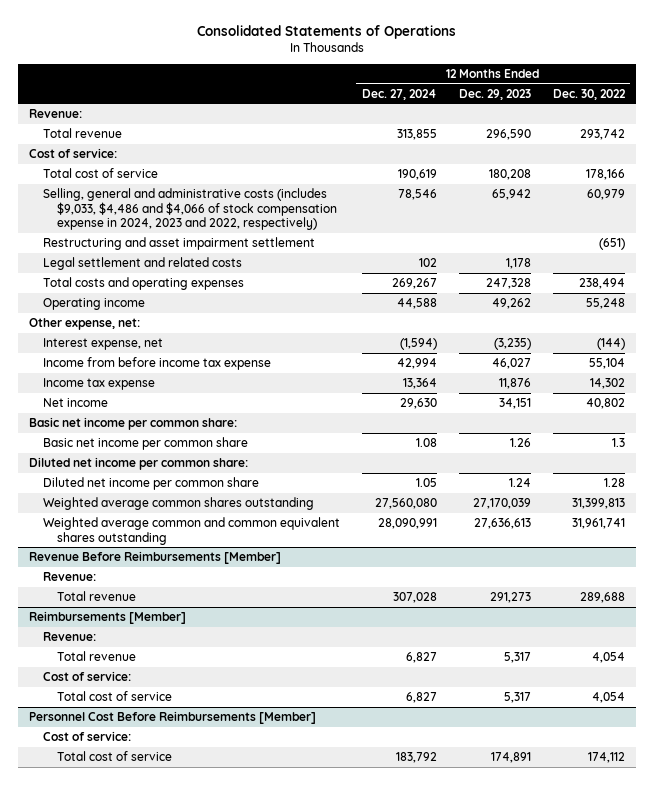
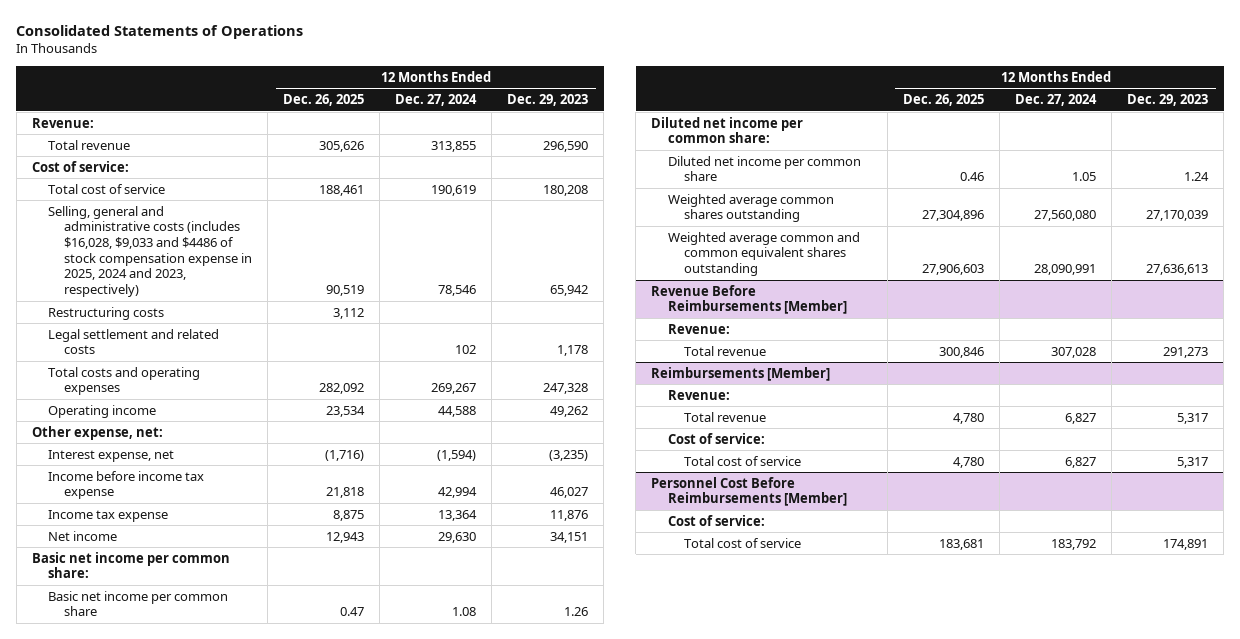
[552,88,626,100] Dec. 30, 2022 -> none
none -> [283,94,365,107] Dec. 26, 2025
[42,236,315,250] Restructuring and asset impairment settlement -> none
[42,187,337,231] Selling, general and administrative costs (includes $9,033, $4,486 and $4,066 of stock compensation expense in 2024, 2023 and 2022, respectively) -> [48,205,253,298] Selling, general and administrative costs (includes $16,028, $9,033 and $4486 of stock compensation expense in 2025, 2024 and 2023, respectively)
none -> [48,306,165,320] Restructuring costs
[42,356,271,370] Income from before income tax expense -> [48,470,205,500] Income before income tax expense

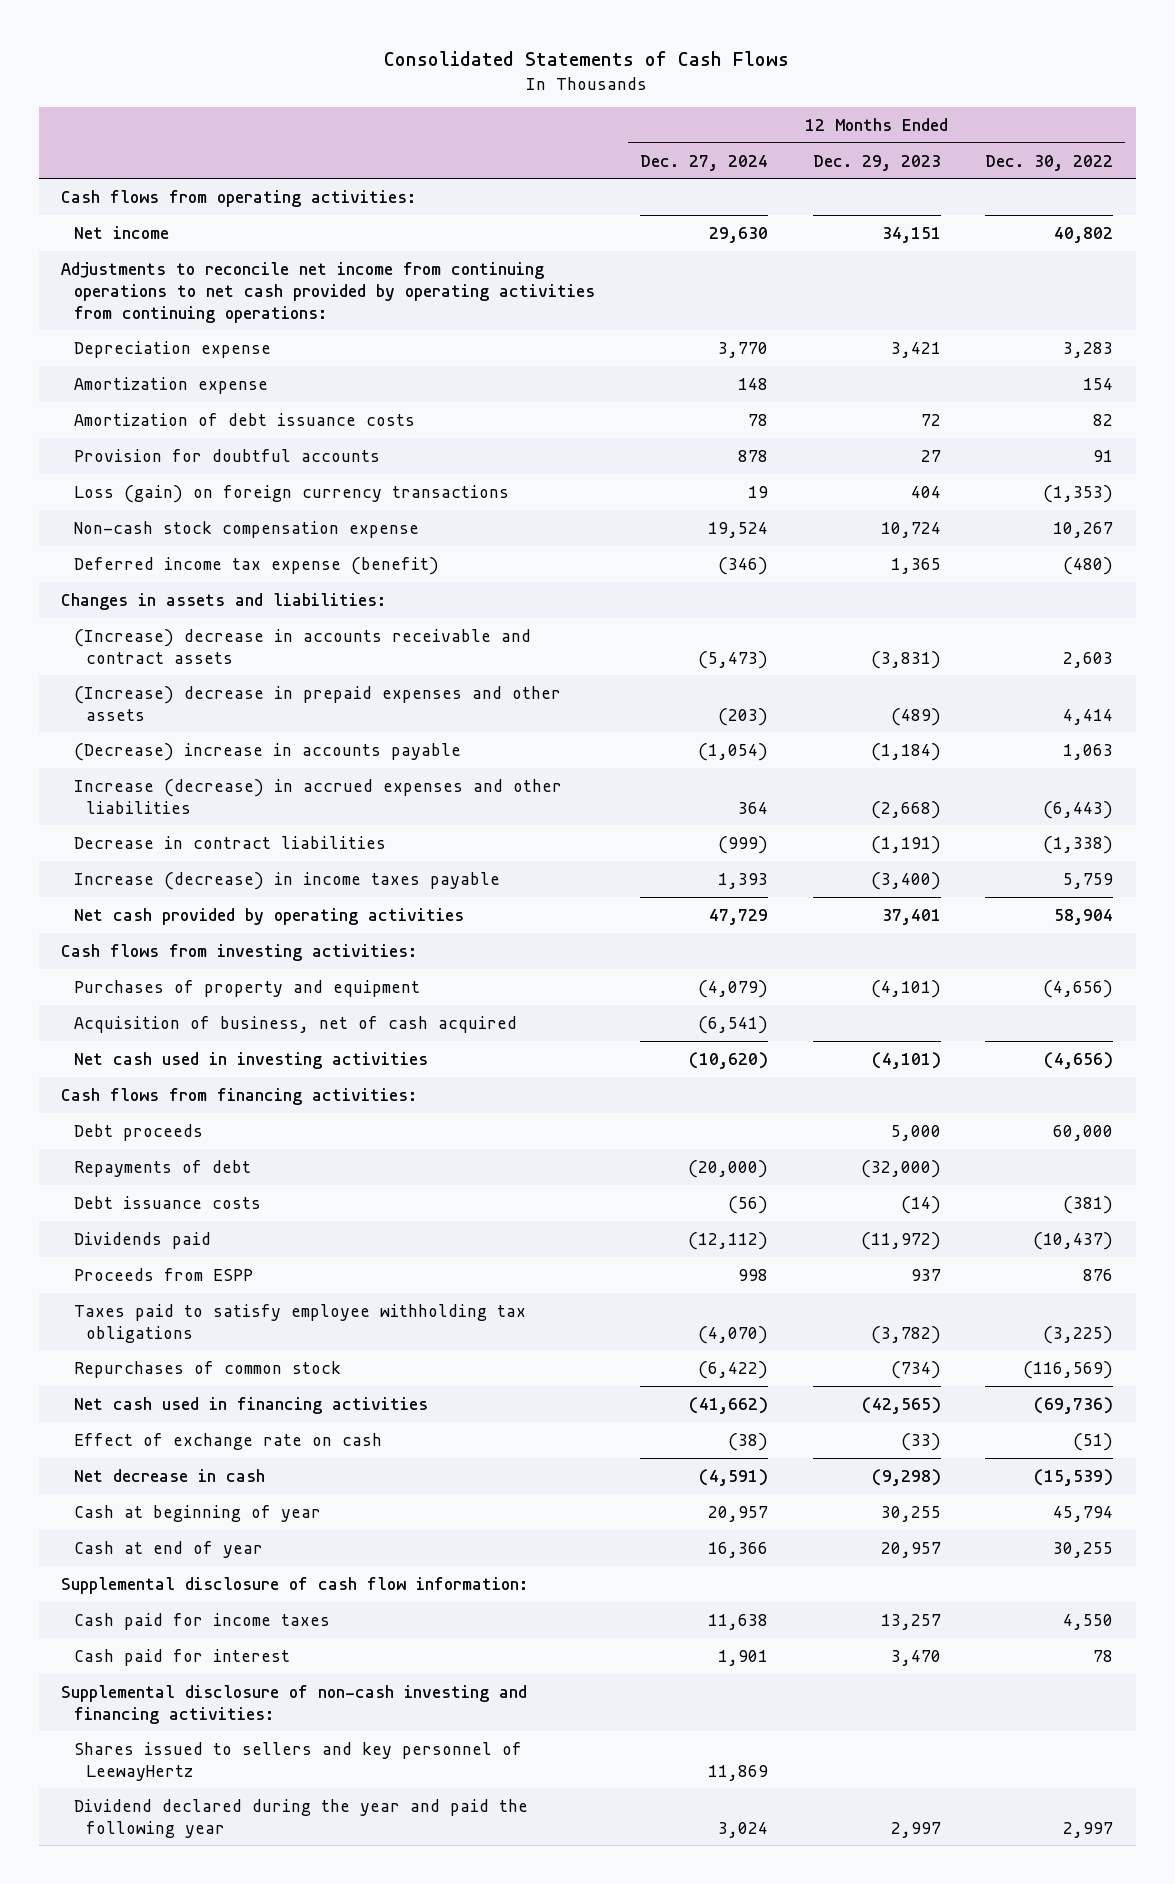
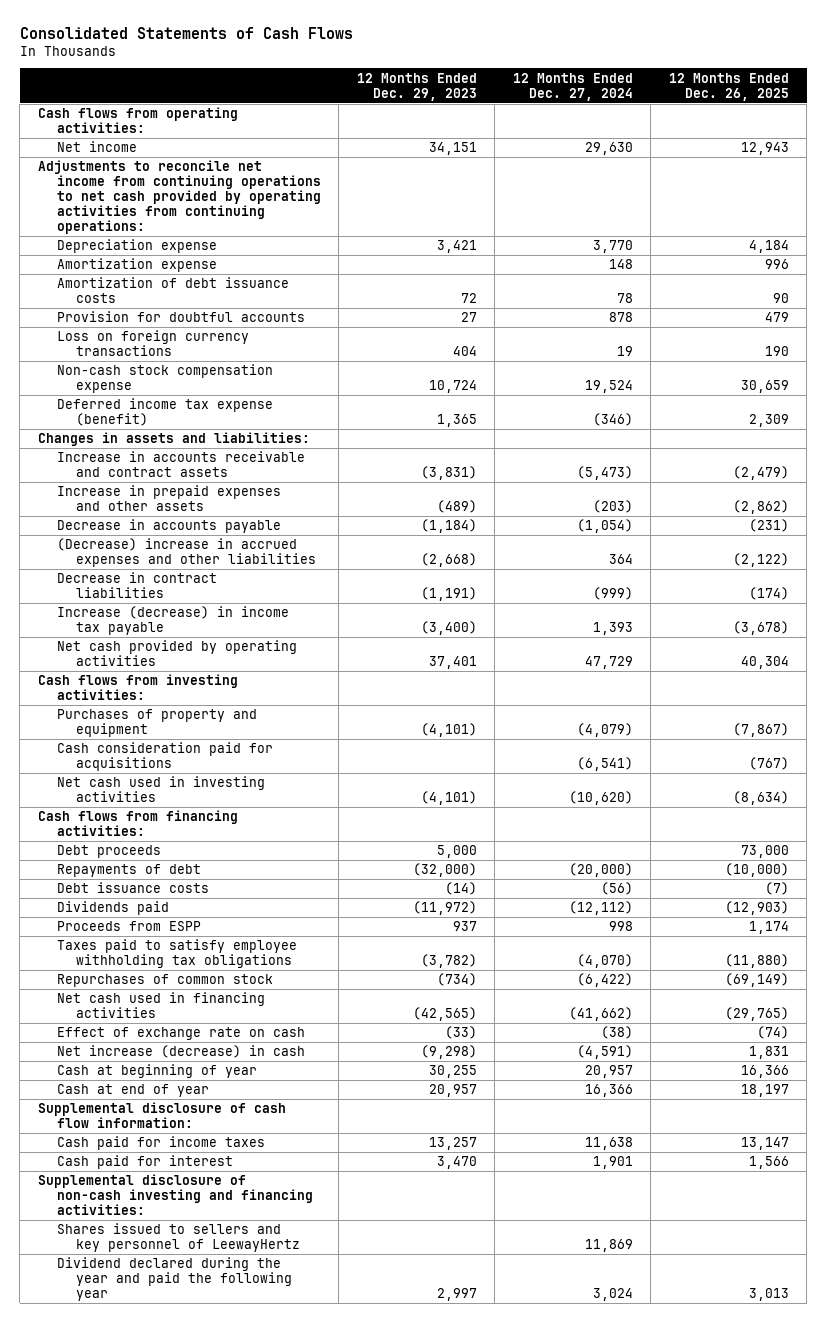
[985,154,1114,171] Dec. 30, 2022 -> none
none -> [668,72,789,101] 12 Months Ended Dec. 26, 2025
[73,484,509,503] Loss (gain) on foreign currency transactions -> [56,330,249,357] Loss on foreign currency transactions
[73,628,531,664] (Increase) decrease in accounts receivable and contract assets -> [56,451,305,478] Increase in accounts receivable and contract assets
[73,685,561,721] (Increase) decrease in prepaid expenses and other assets -> [56,485,281,512] Increase in prepaid expenses and other assets
[73,742,461,761] (Decrease) increase in accounts payable -> [56,519,281,534] Decrease in accounts payable
[73,778,562,814] Increase (decrease) in accrued expenses and other liabilities -> [56,538,316,568] (Decrease) increase in accrued expenses and other liabilities
[73,871,500,890] Increase (decrease) in income taxes payable -> [56,606,289,636] Increase (decrease) in income tax payable
[73,1015,517,1033] Acquisition of business, net of cash acquired -> [56,742,273,772] Cash consideration paid for acquisitions
[73,1468,265,1482] Net decrease in cash -> [56,1045,305,1059] Net increase (decrease) in cash

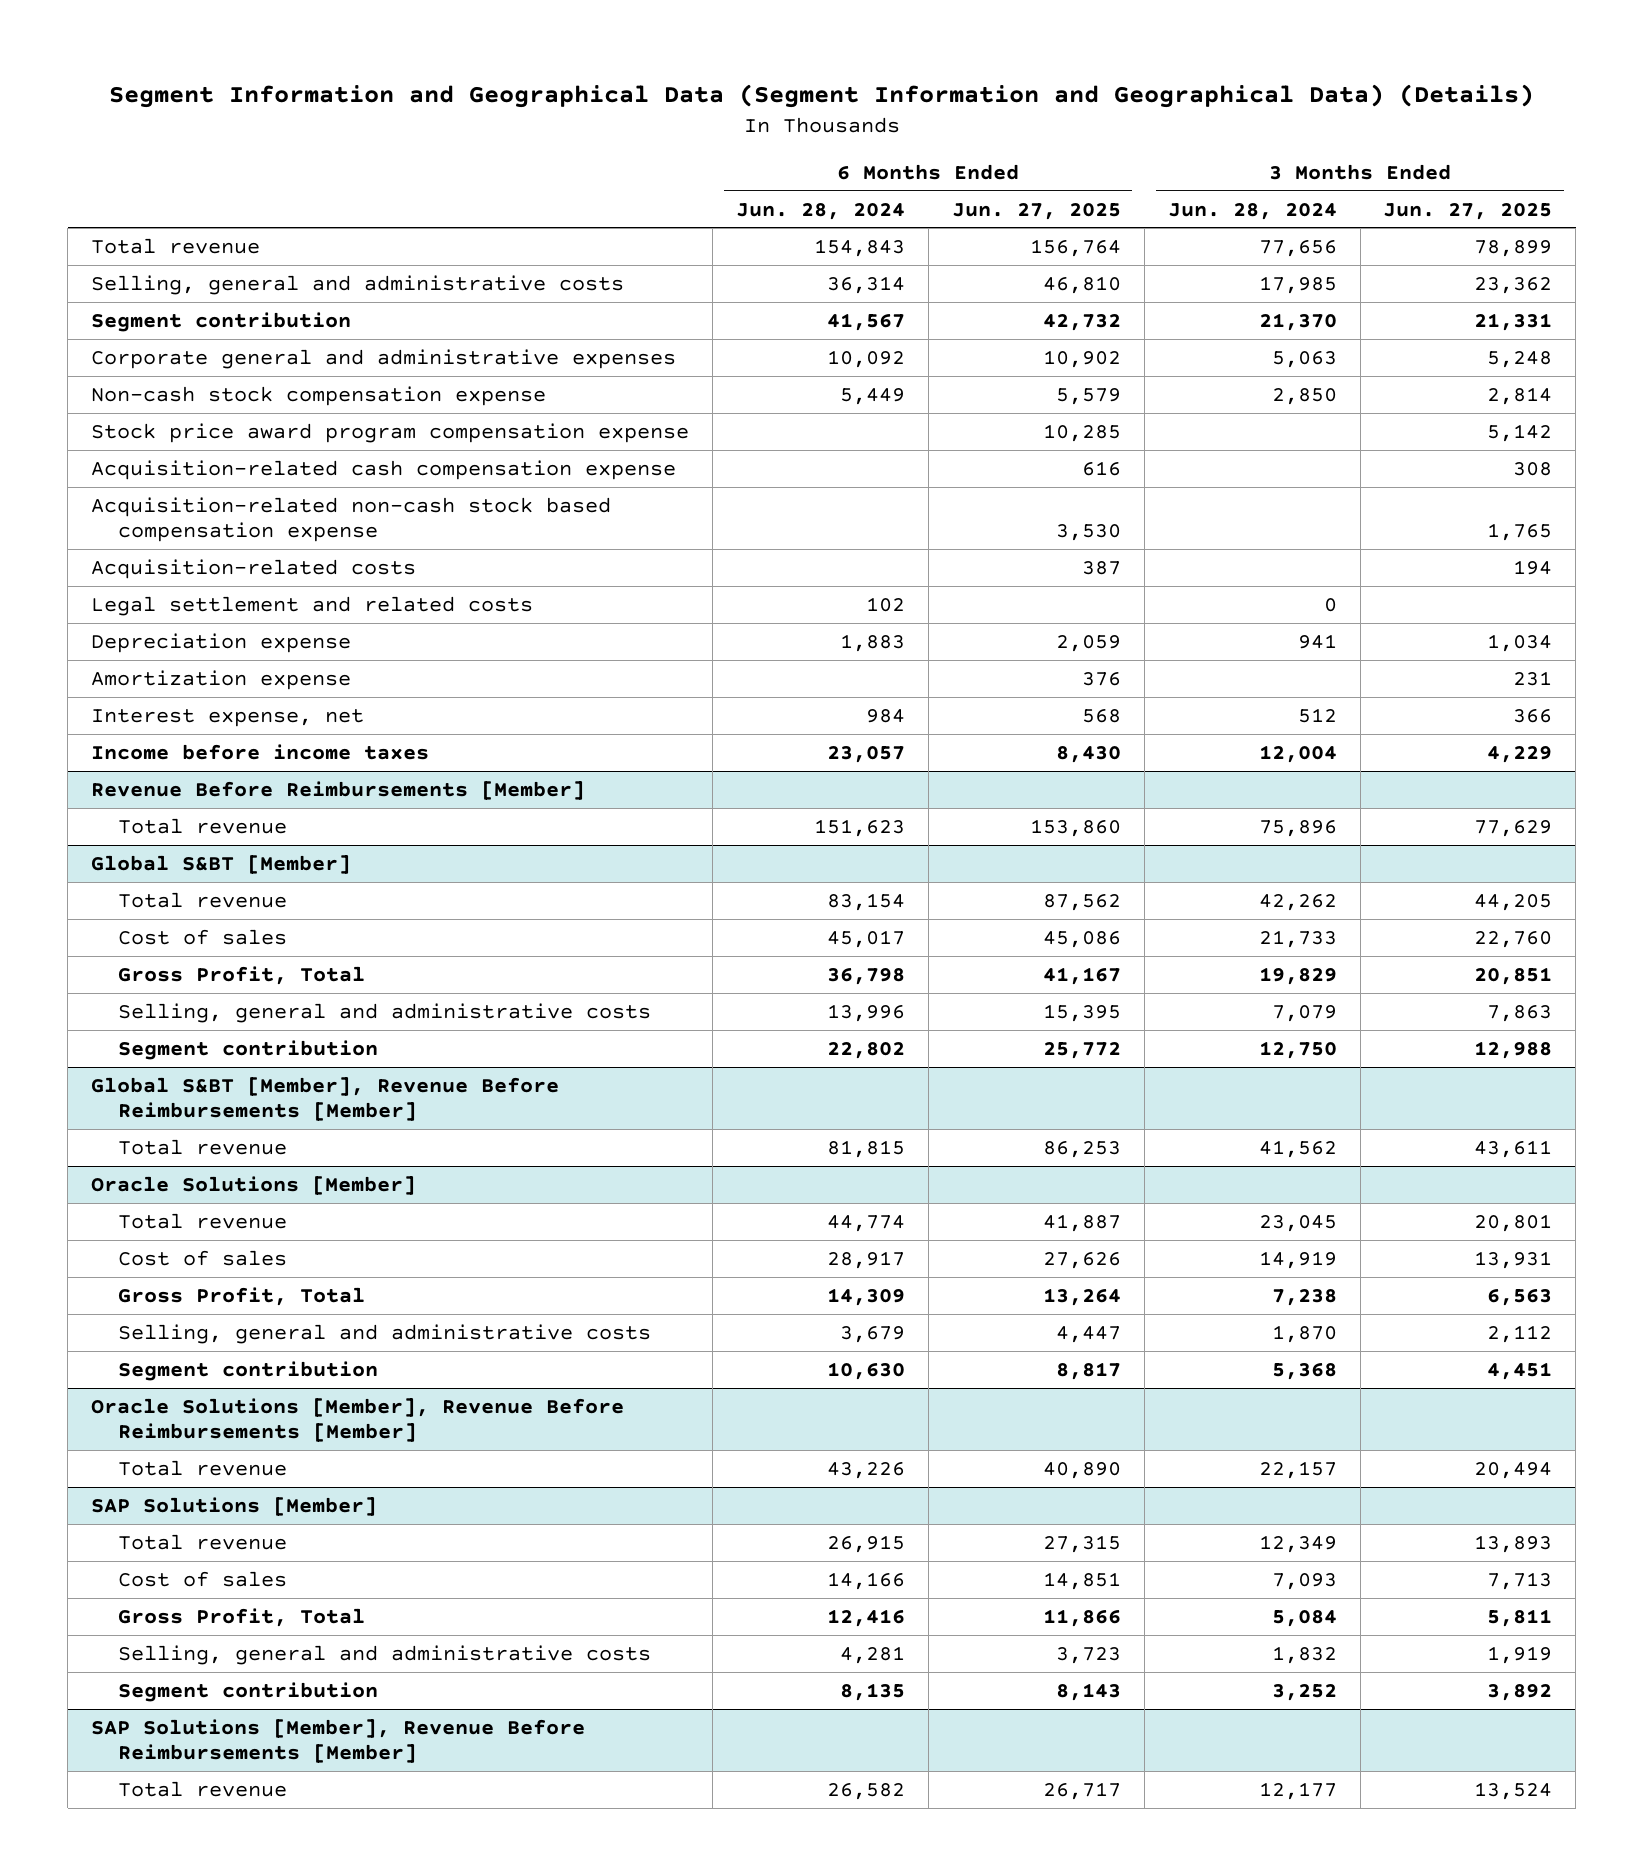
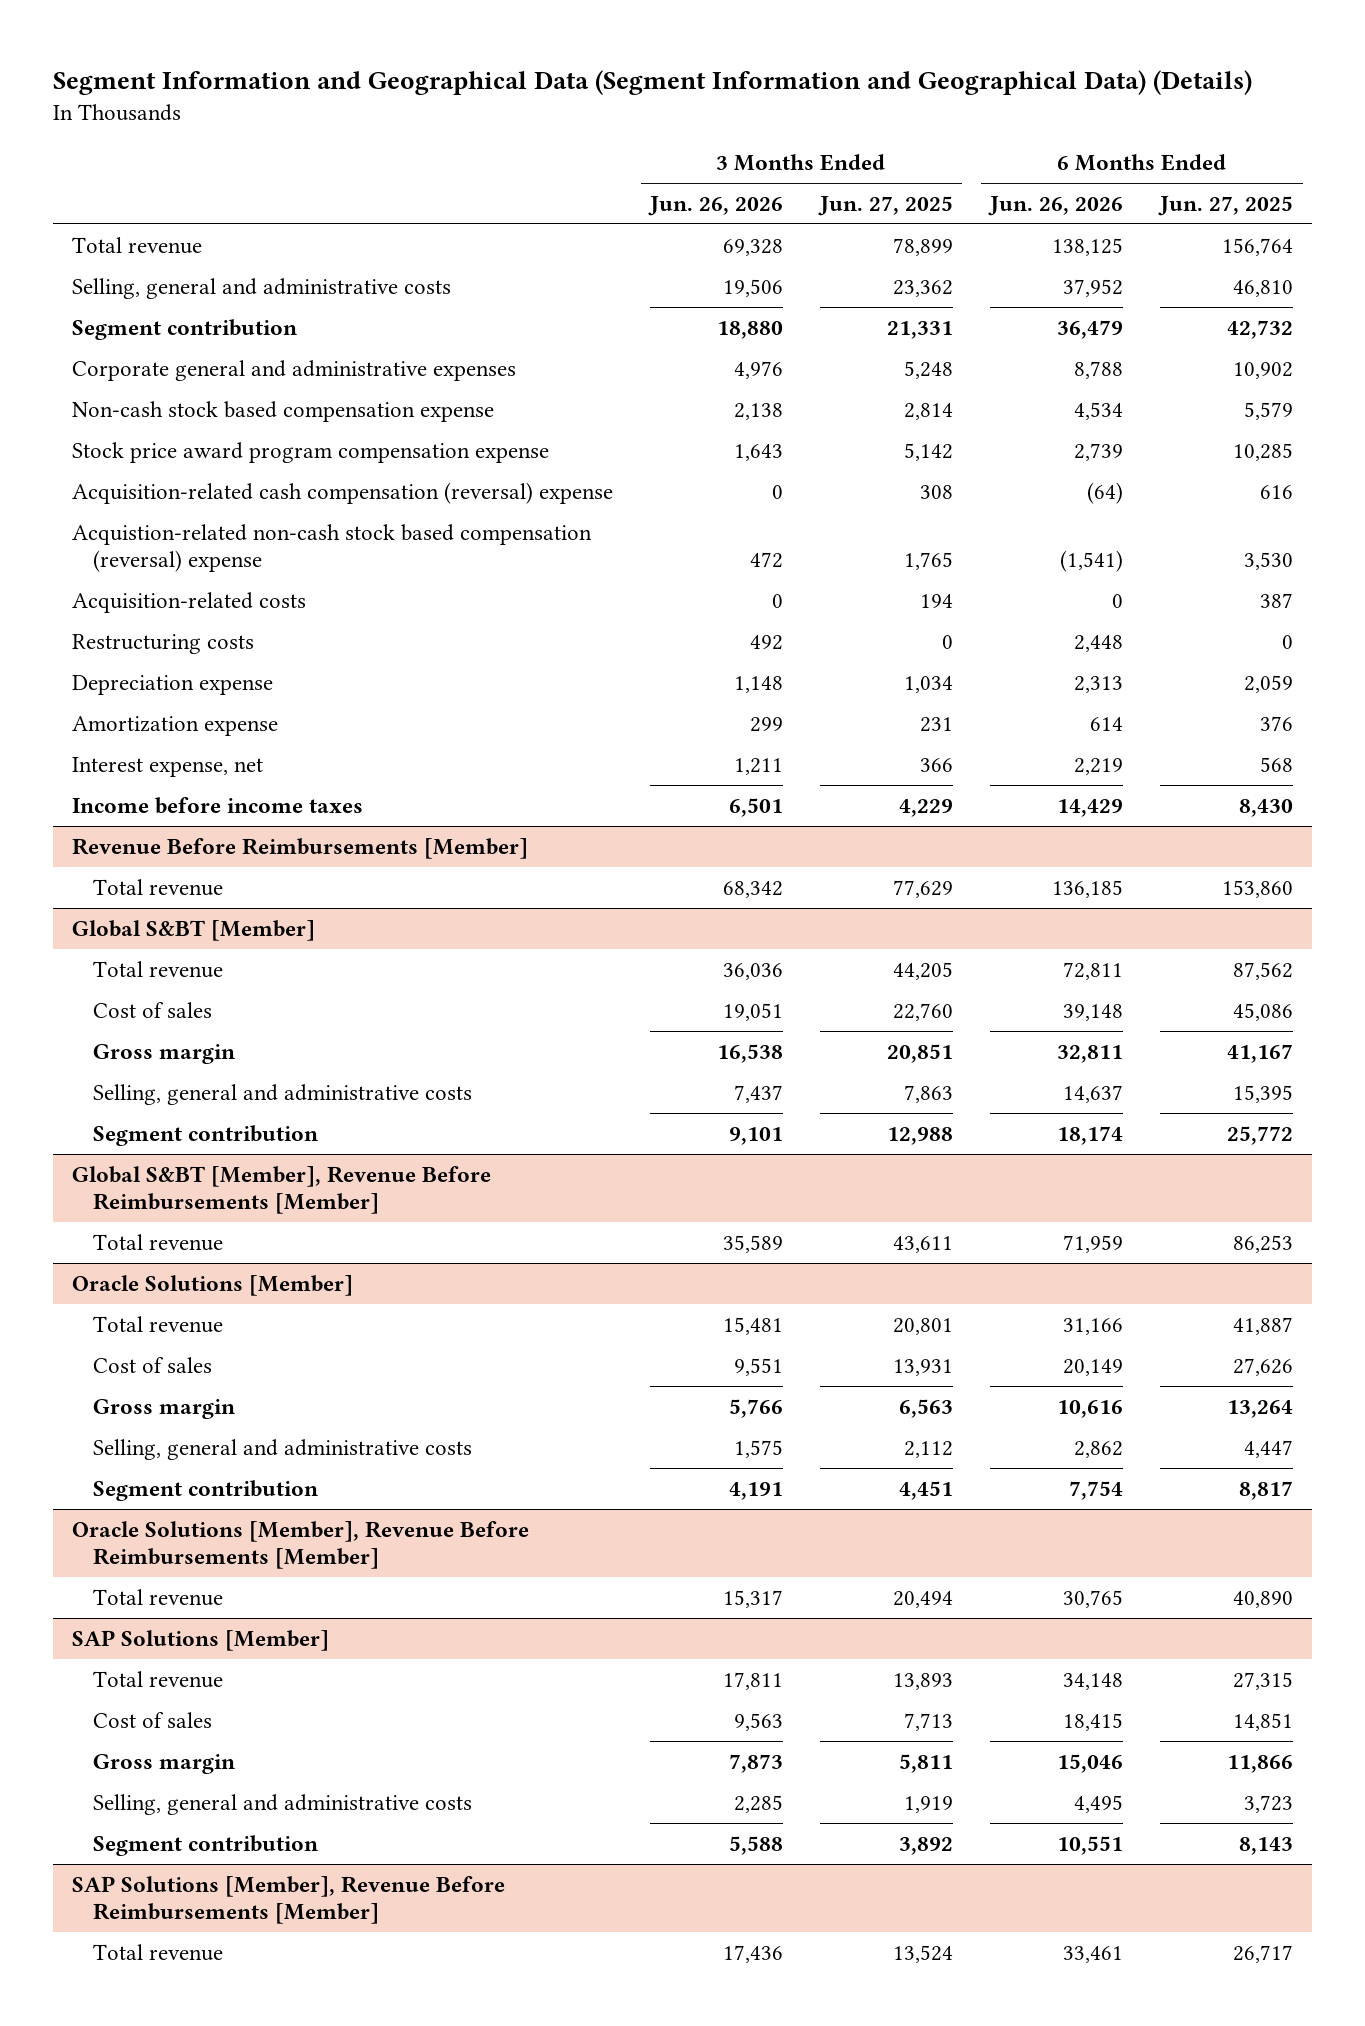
[735,202,905,220] Jun. 28, 2024 -> none
[1167,202,1337,220] Jun. 28, 2024 -> none
none -> [647,195,783,216] Jun. 26, 2026
none -> [988,195,1124,216] Jun. 26, 2026
[91,385,547,406] Non-cash stock compensation expense -> [71,400,494,422] Non-cash stock based compensation expense
[91,459,677,480] Acquisition-related cash compensation expense -> [71,481,613,504] Acquisition-related cash compensation (reversal) expense
[91,496,612,543] Acquisition-related non-cash stock based compensation expense -> [71,523,592,572] Acquistion-related non-cash stock based compensation (reversal) expense
[91,595,534,616] Legal settlement and related costs -> none
none -> [71,633,254,654] Restructuring costs
[117,965,365,985] Gross Profit, Total -> [92,1043,235,1064] Gross margin
[117,1286,365,1306] Gross Profit, Total -> [92,1398,235,1419] Gross margin
[117,1607,365,1627] Gross Profit, Total -> [92,1753,235,1774] Gross margin

